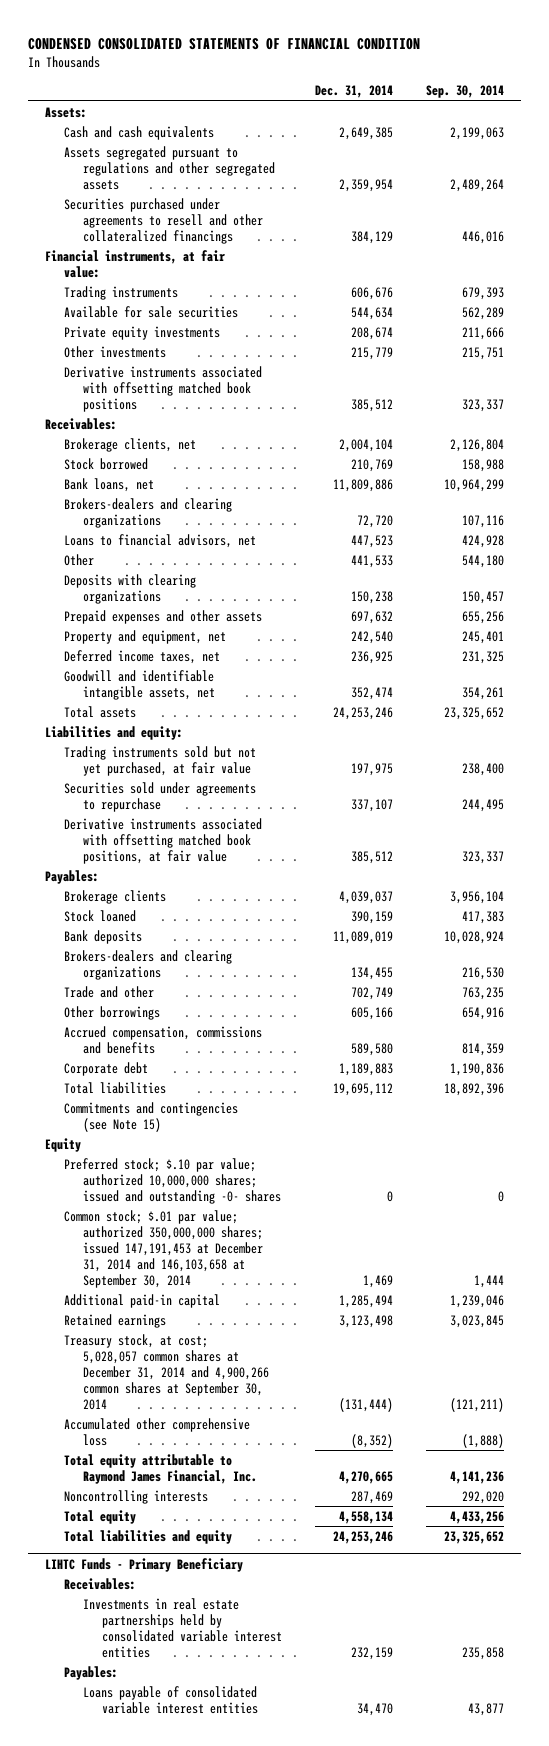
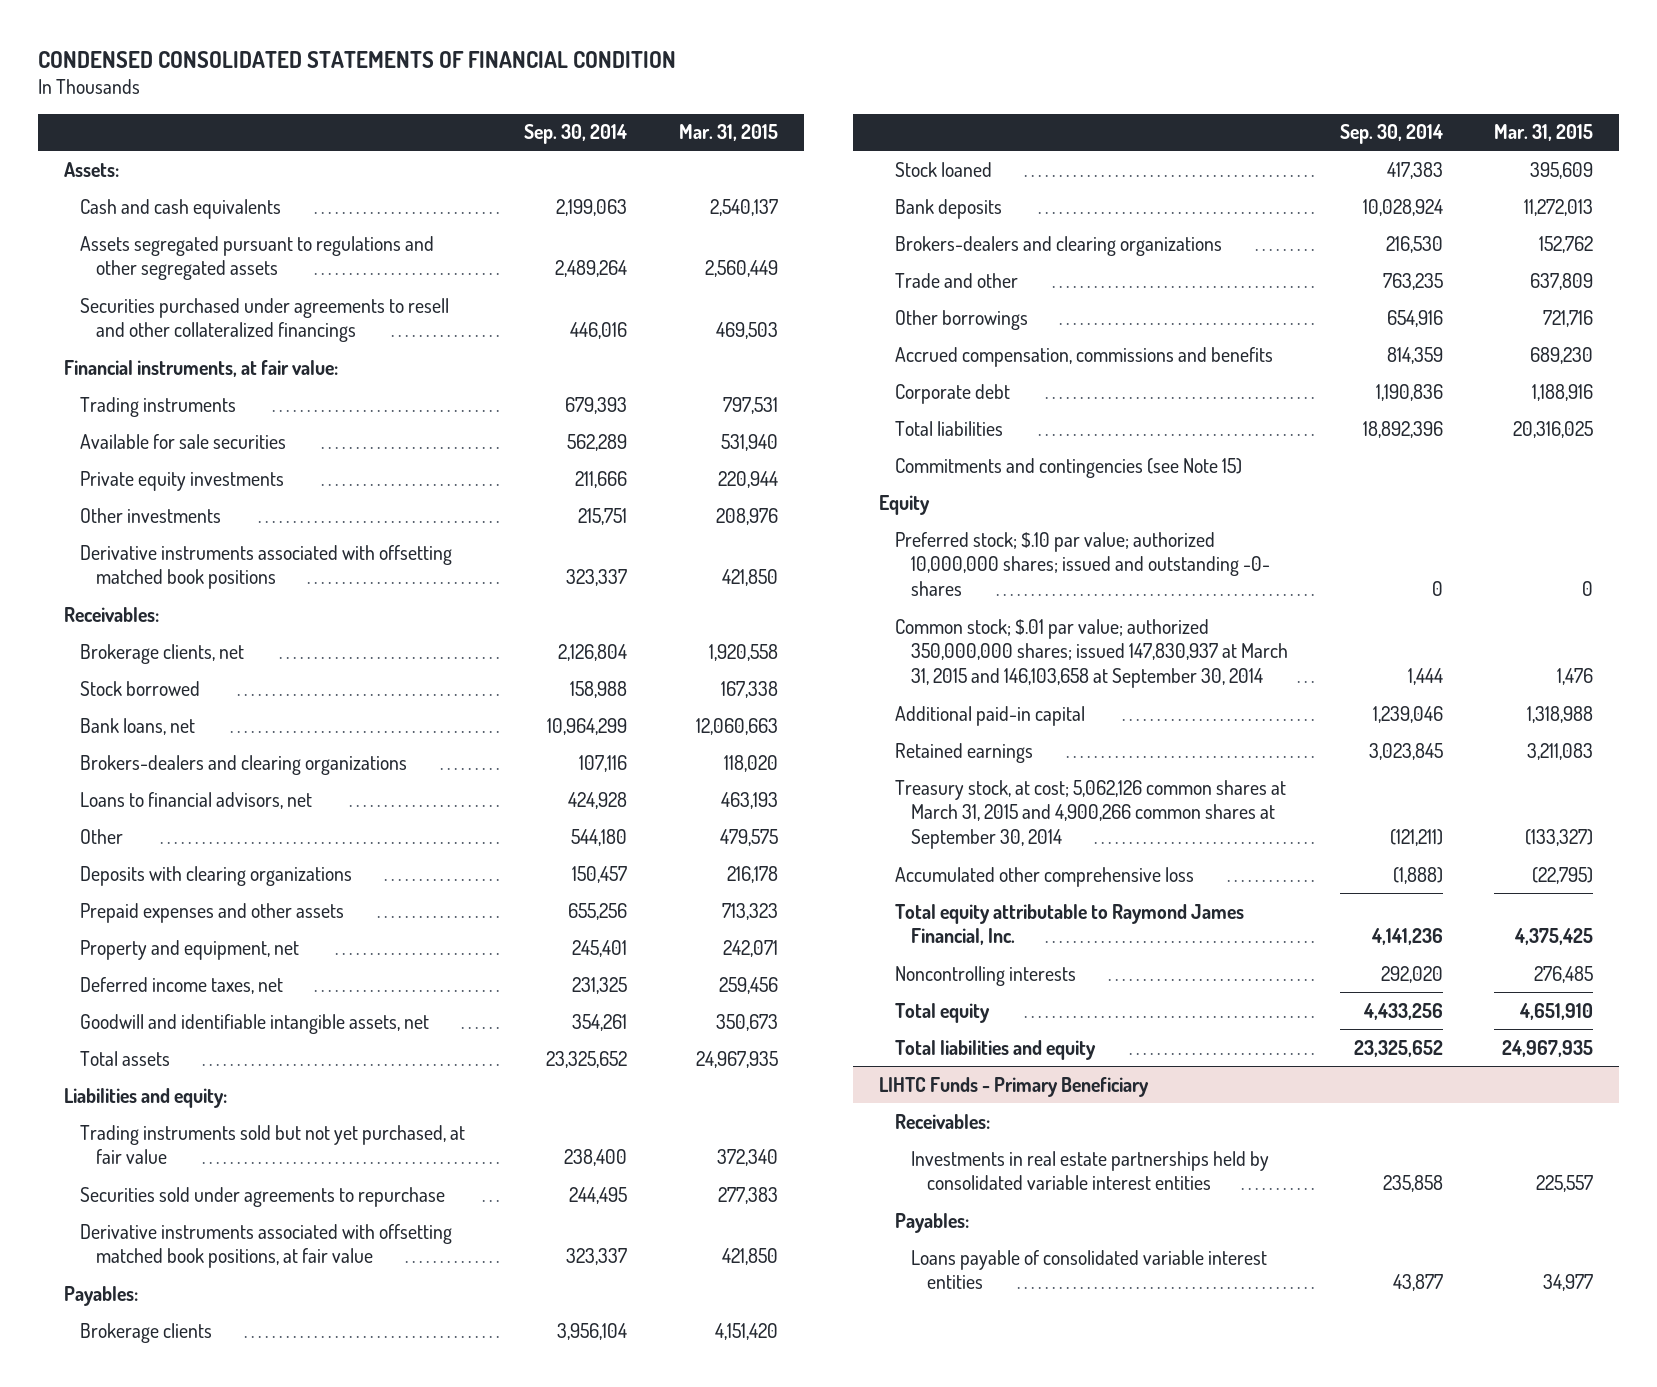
[315,85,394,99] Dec. 31, 2014 -> none
none -> [679,124,779,142] Mar. 31, 2015
[63,1209,263,1288] Common stock; $.01 par value; authorized 350,000,000 shares; issued 147,191,453 at December 31, 2014 and 146,103,658 at September 30, 2014 -> [894,618,1288,689] Common stock; $.01 par value; authorized 350,000,000 shares; issued 147,830,937 at March 31, 2015 and 146,103,658 at September 30, 2014
[63,1333,269,1410] Treasury stock, at cost; 5,028,057 common shares at December 31, 2014 and 4,900,266 common shares at September 30, 2014 -> [894,779,1286,850] Treasury stock, at cost; 5,062,126 common shares at March 31, 2015 and 4,900,266 common shares at September 30, 2014

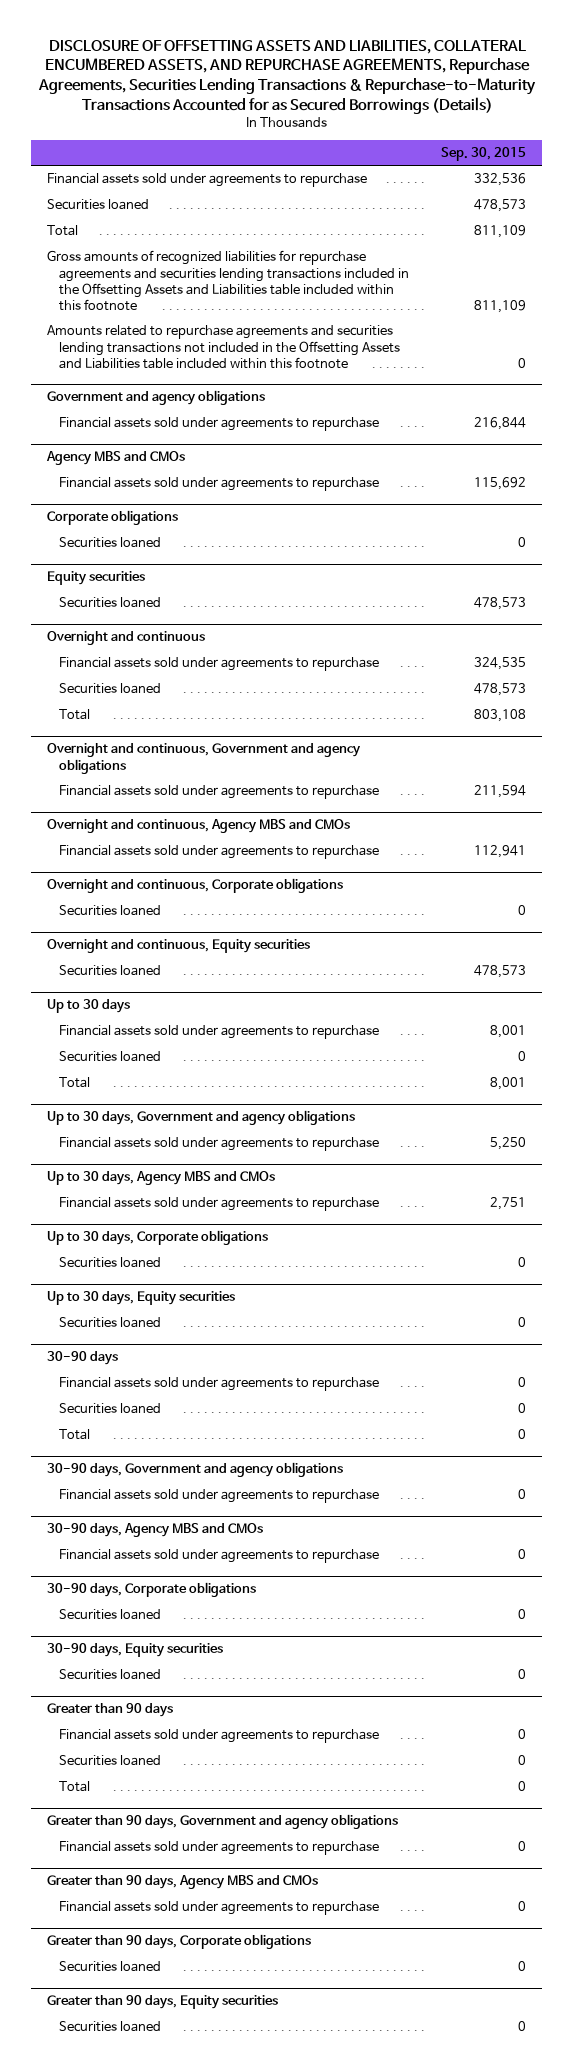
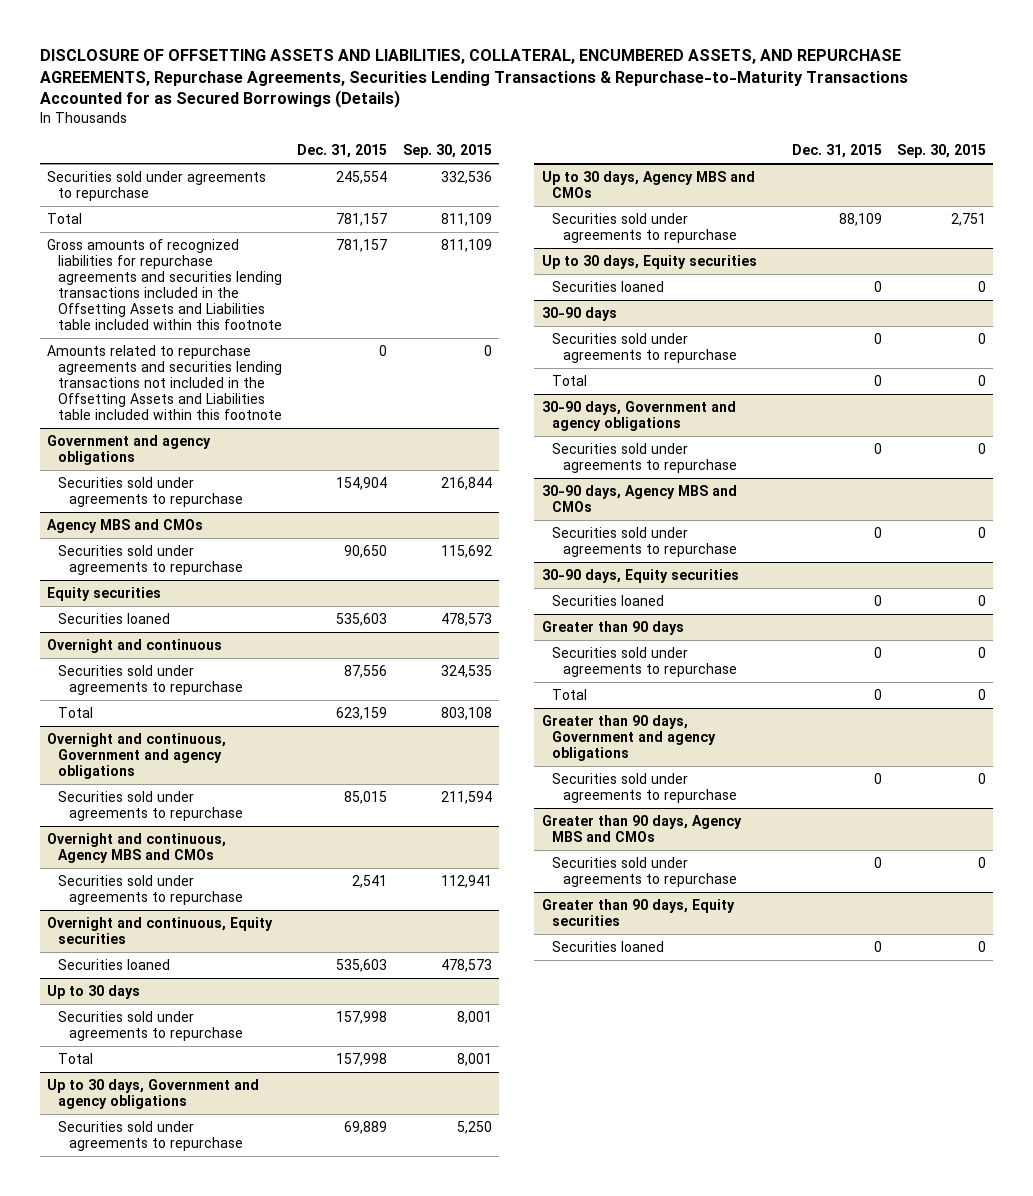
[37,39,536,114] DISCLOSURE OF OFFSETTING ASSETS AND LIABILITIES, COLLATERAL ENCUMBERED ASSETS, AND REPURCHASE AGREEMENTS, Repurchase Agreements, Securities Lending Transactions & Repurchase-to-Maturity Transactions Accounted for as Secured Borrowings (Details) -> [39,49,908,109] DISCLOSURE OF OFFSETTING ASSETS AND LIABILITIES, COLLATERAL, ENCUMBERED ASSETS, AND REPURCHASE AGREEMENTS, Repurchase Agreements, Securities Lending Transactions & Repurchase-to-Maturity Transactions Accounted for as Secured Borrowings (Details)
none -> [297,143,388,158] Dec. 31, 2015
[46,199,149,211] Securities loaned -> none
[46,173,367,188] Financial assets sold under agreements to repurchase -> [47,171,267,202] Securities sold under agreements to repurchase
[59,417,380,432] Financial assets sold under agreements to repurchase -> [58,477,244,508] Securities sold under agreements to repurchase
[46,510,178,526] Corporate obligations -> none
[59,537,162,549] Securities loaned -> none
[59,477,380,492] Financial assets sold under agreements to repurchase -> [58,545,244,576] Securities sold under agreements to repurchase
[59,683,162,695] Securities loaned -> none
[59,657,380,672] Financial assets sold under agreements to repurchase -> [58,665,244,696] Securities sold under agreements to repurchase
[59,785,380,800] Financial assets sold under agreements to repurchase -> [58,791,244,822] Securities sold under agreements to repurchase
[46,878,343,894] Overnight and continuous, Corporate obligations -> none
[59,905,162,917] Securities loaned -> none
[59,845,380,860] Financial assets sold under agreements to repurchase -> [58,875,244,906] Securities sold under agreements to repurchase
[59,1051,162,1063] Securities loaned -> none
[59,1025,380,1040] Financial assets sold under agreements to repurchase -> [58,1011,244,1042] Securities sold under agreements to repurchase
[59,1137,380,1152] Financial assets sold under agreements to repurchase -> [58,1121,244,1152] Securities sold under agreements to repurchase
[46,1230,268,1246] Up to 30 days, Corporate obligations -> none
[59,1257,162,1269] Securities loaned -> none
[59,1197,380,1212] Financial assets sold under agreements to repurchase -> [552,213,738,244] Securities sold under agreements to repurchase
[59,1403,162,1415] Securities loaned -> none
[59,1377,380,1392] Financial assets sold under agreements to repurchase -> [552,333,738,364] Securities sold under agreements to repurchase
[59,1489,380,1504] Financial assets sold under agreements to repurchase -> [552,443,738,474] Securities sold under agreements to repurchase
[46,1582,256,1598] 30-90 days, Corporate obligations -> none
[59,1609,162,1621] Securities loaned -> none
[59,1549,380,1564] Financial assets sold under agreements to repurchase -> [552,527,738,558] Securities sold under agreements to repurchase
[59,1755,162,1767] Securities loaned -> none
[59,1729,380,1744] Financial assets sold under agreements to repurchase -> [552,647,738,678] Securities sold under agreements to repurchase
[59,1841,380,1856] Financial assets sold under agreements to repurchase -> [552,773,738,804] Securities sold under agreements to repurchase
[46,1934,311,1950] Greater than 90 days, Corporate obligations -> none
[59,1961,162,1973] Securities loaned -> none
[59,1901,380,1916] Financial assets sold under agreements to repurchase -> [552,857,738,888] Securities sold under agreements to repurchase

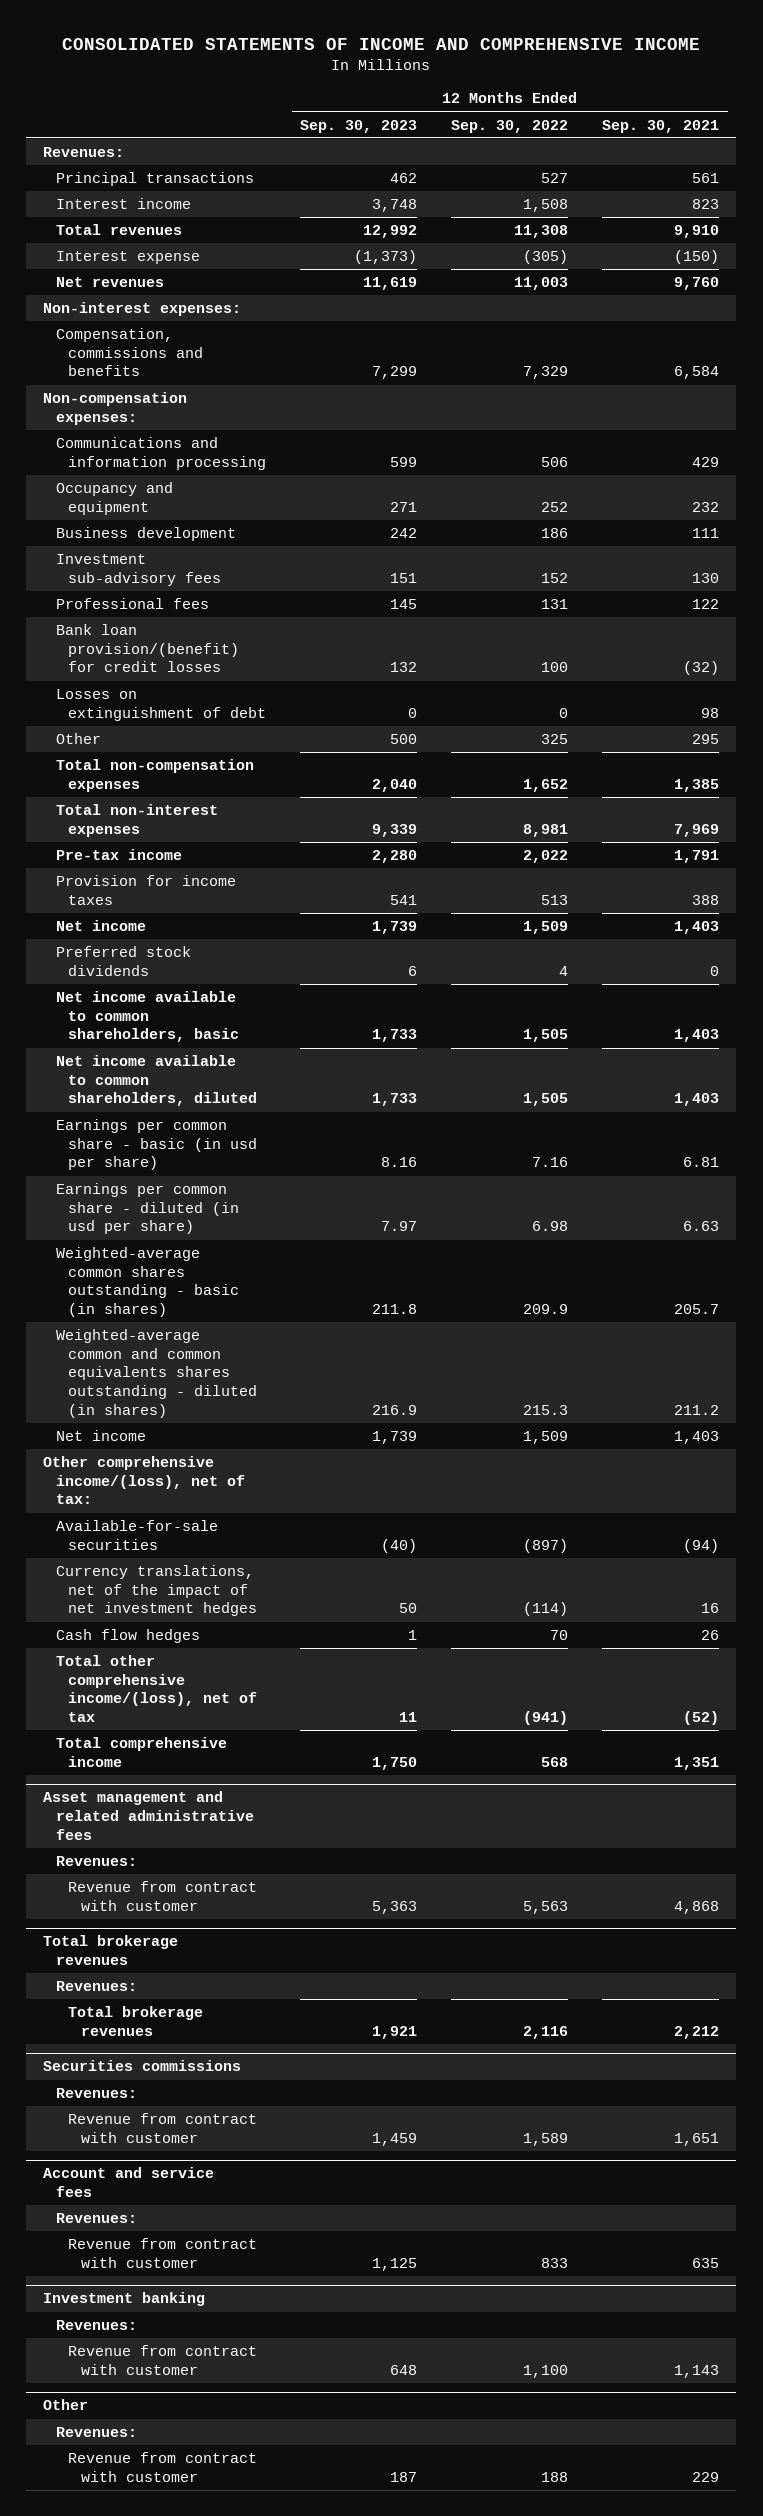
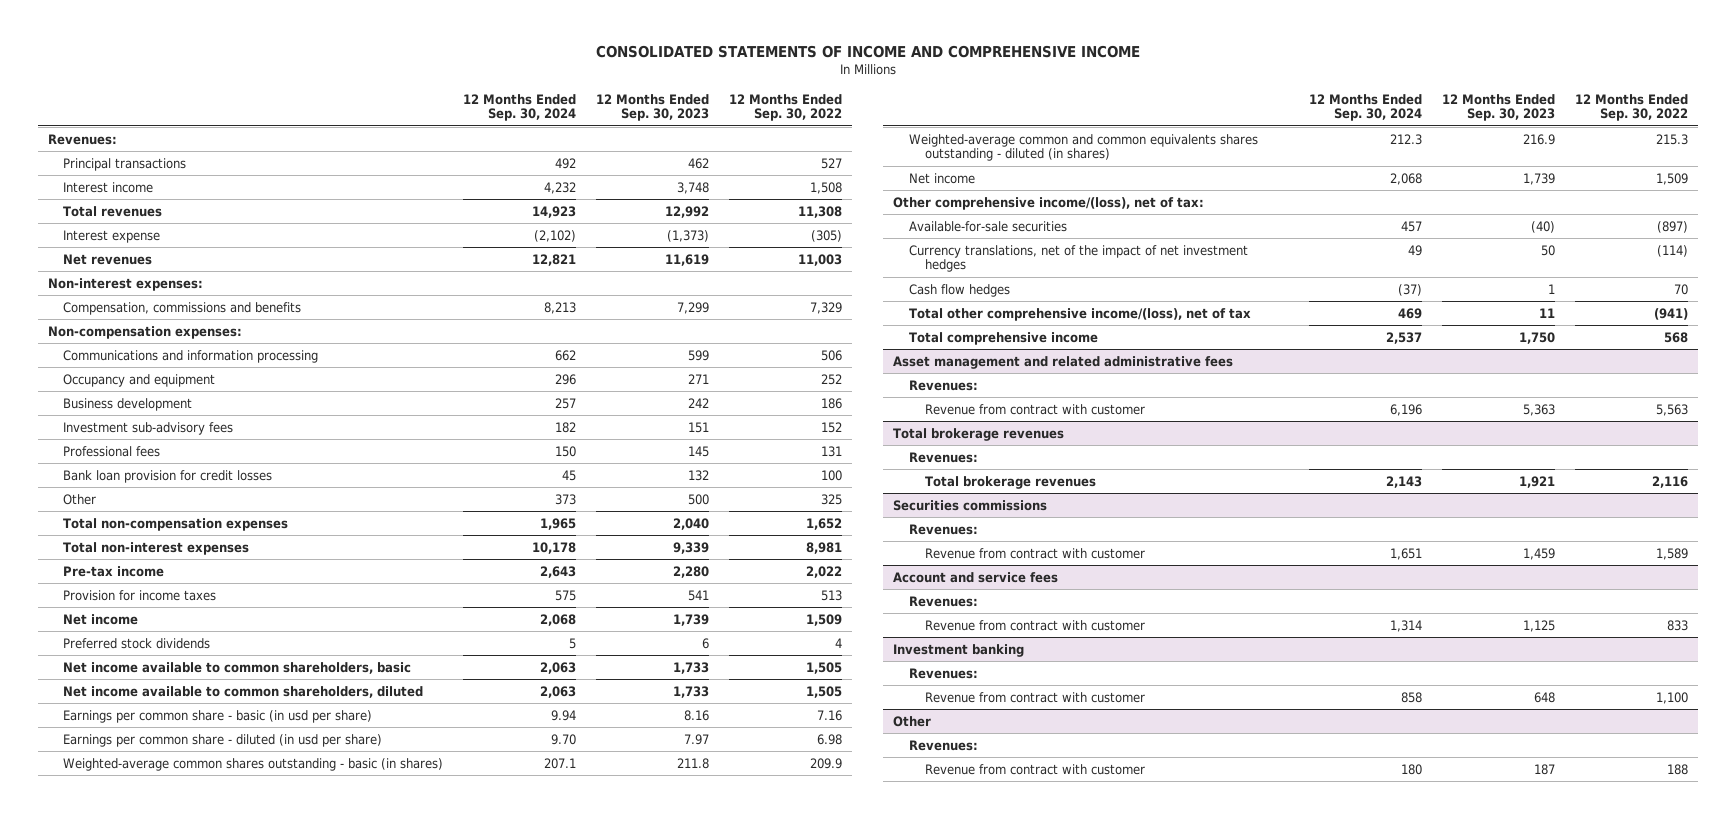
[602,119,720,133] Sep. 30, 2021 -> none
none -> [463,93,577,122] 12 Months Ended Sep. 30, 2024
[55,689,267,721] Losses on extinguishment of debt -> none
[55,624,240,673] Bank loan provision/(benefit) for credit losses -> [63,469,273,483] Bank loan provision for credit losses

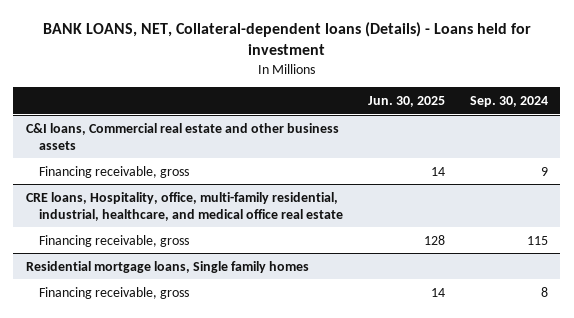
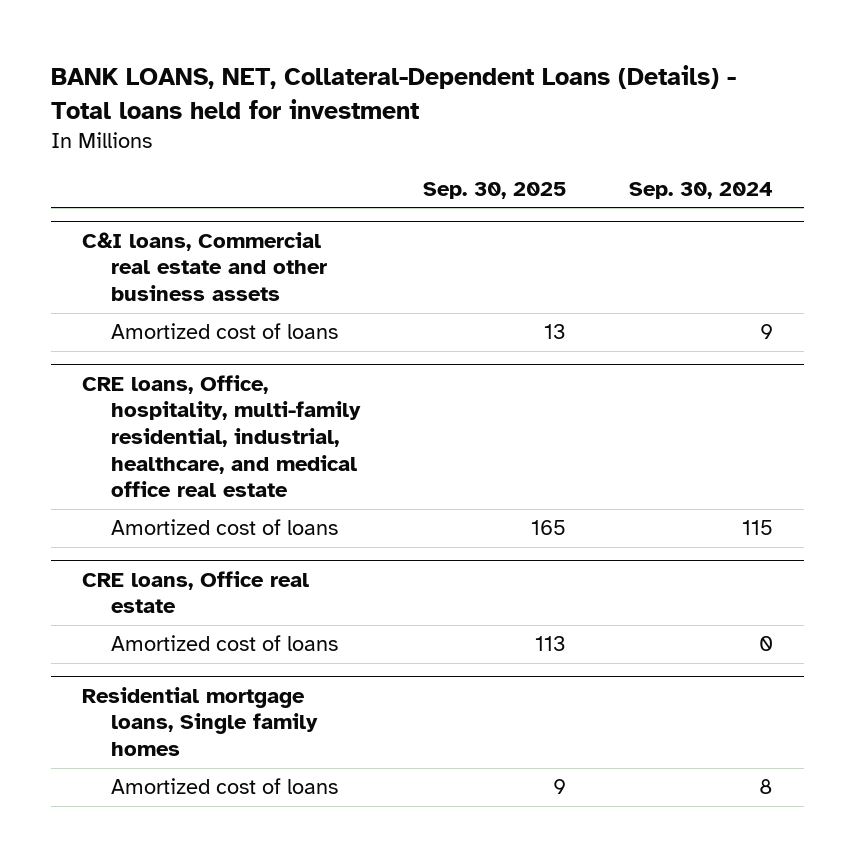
[42,22,531,56] BANK LOANS, NET, Collateral-dependent loans (Details) - Loans held for investment -> [51,64,737,119] BANK LOANS, NET, Collateral-Dependent Loans (Details) - Total loans held for investment
[367,95,445,107] Jun. 30, 2025 -> none
none -> [423,181,567,199] Sep. 30, 2025
[38,165,189,178] Financing receivable, gross -> [111,323,339,340] Amortized cost of loans
[25,191,343,221] CRE loans, Hospitality, office, multi-family residential, industrial, healthcare, and medical office real estate -> [82,374,362,498] CRE loans, Office, hospitality, multi-family residential, industrial, healthcare, and medical office real estate
[38,234,189,247] Financing receivable, gross -> [111,519,339,536] Amortized cost of loans
none -> [82,570,310,614] CRE loans, Office real estate
none -> [111,635,339,652] Amortized cost of loans
[38,286,189,299] Financing receivable, gross -> [111,778,339,795] Amortized cost of loans

